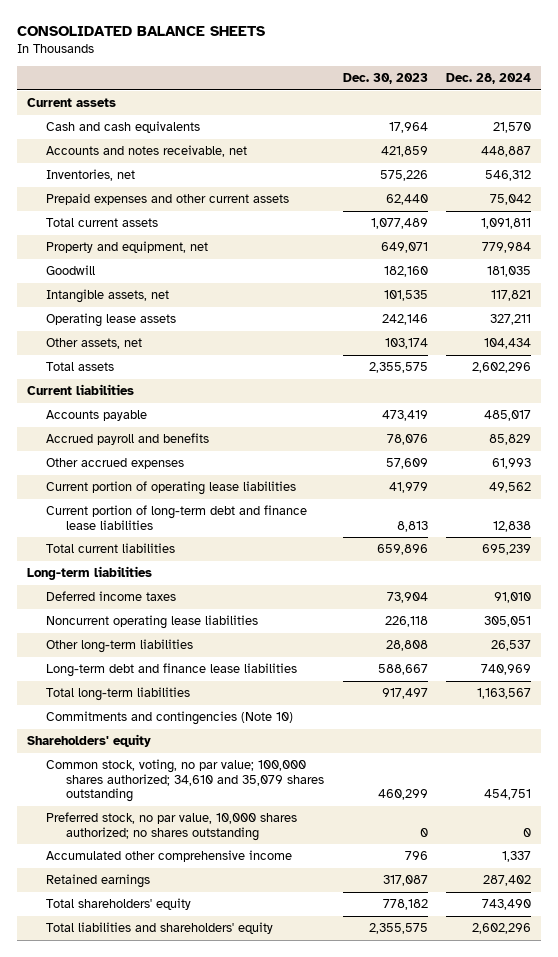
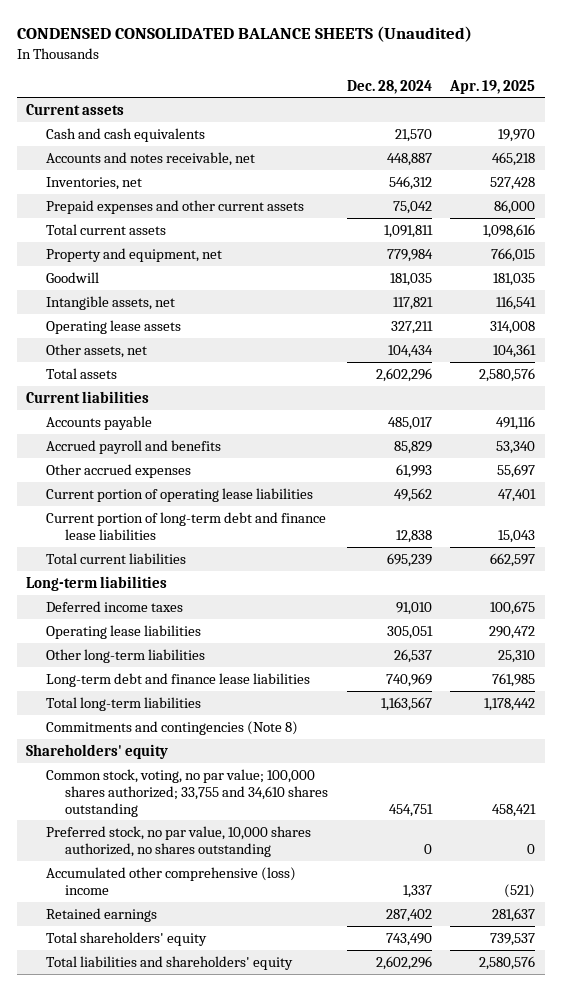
[17,26,266,37] CONSOLIDATED BALANCE SHEETS -> [16,26,472,43] CONDENSED CONSOLIDATED BALANCE SHEETS (Unaudited)
[342,72,428,84] Dec. 30, 2023 -> none
none -> [449,79,536,94] Apr. 19, 2025
[46,615,259,630] Noncurrent operating lease liabilities -> [45,624,201,639] Operating lease liabilities
[46,711,294,726] Commitments and contingencies (Note 10) -> [45,720,298,735] Commitments and contingencies (Note 8)
[46,759,324,803] Common stock, voting, no par value; 100,000 shares authorized; 34,610 and 35,079 shares outstanding -> [45,768,329,817] Common stock, voting, no par value; 100,000 shares authorized; 33,755 and 34,610 shares outstanding
[46,812,298,841] Preferred stock, no par value, 10,000 shares authorized; no shares outstanding -> [45,825,311,857] Preferred stock, no par value, 10,000 shares authorized, no shares outstanding
[46,850,293,863] Accumulated other comprehensive income -> [45,866,296,895] Accumulated other comprehensive (loss) income

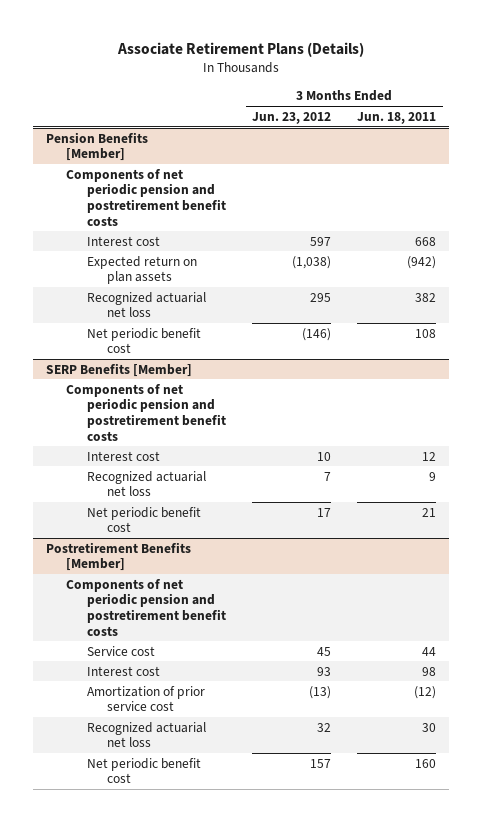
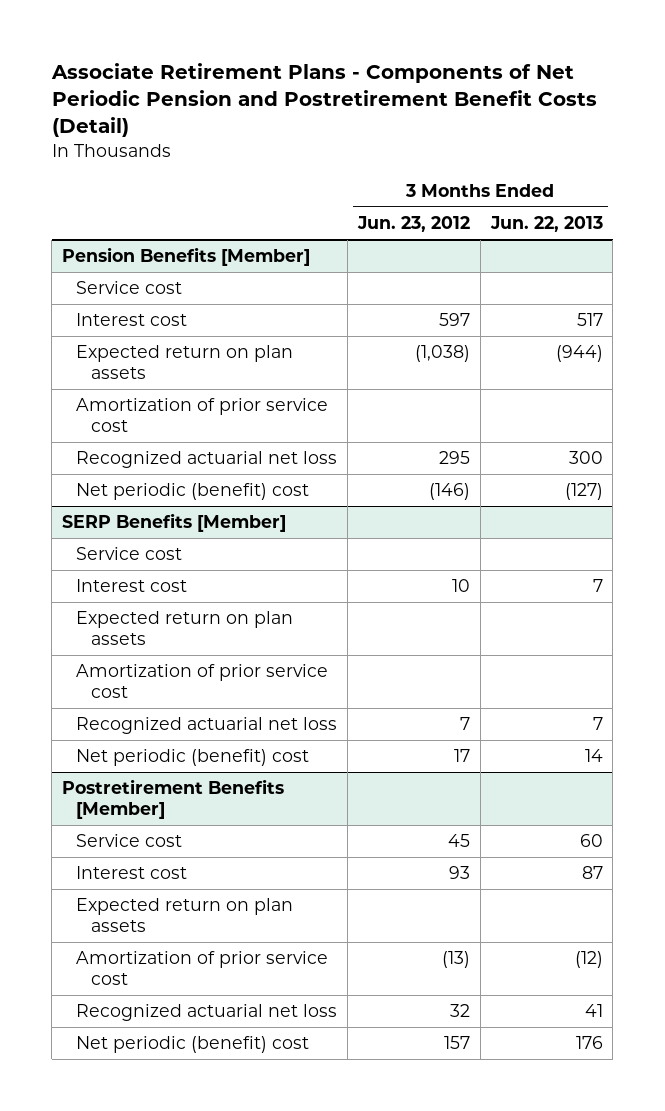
[117,42,365,58] Associate Retirement Plans (Details) -> [50,62,597,138] Associate Retirement Plans - Components of Net Periodic Pension and Postretirement Benefit Costs (Detail)
[357,111,437,124] Jun. 18, 2011 -> none
none -> [489,216,603,233] Jun. 22, 2013
[66,168,226,226] Components of net periodic pension and postretirement benefit costs -> none
none -> [76,281,183,295] Service cost
none -> [76,398,329,433] Amortization of prior service cost
[86,327,201,354] Net periodic benefit cost -> [76,483,310,501] Net periodic (benefit) cost
[66,383,226,441] Components of net periodic pension and postretirement benefit costs -> none
none -> [76,547,183,561] Service cost
none -> [76,611,294,646] Expected return on plan assets
none -> [76,664,329,699] Amortization of prior service cost
[86,506,201,533] Net periodic benefit cost -> [76,749,310,767] Net periodic (benefit) cost
[66,578,226,636] Components of net periodic pension and postretirement benefit costs -> none
none -> [76,898,294,933] Expected return on plan assets
[86,757,201,784] Net periodic benefit cost -> [76,1036,310,1054] Net periodic (benefit) cost

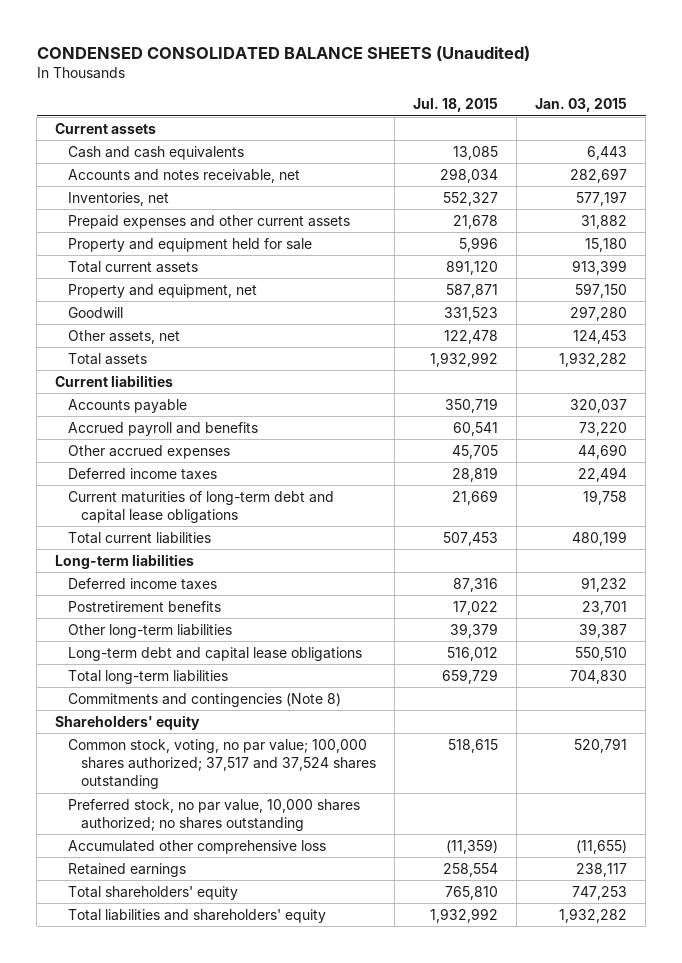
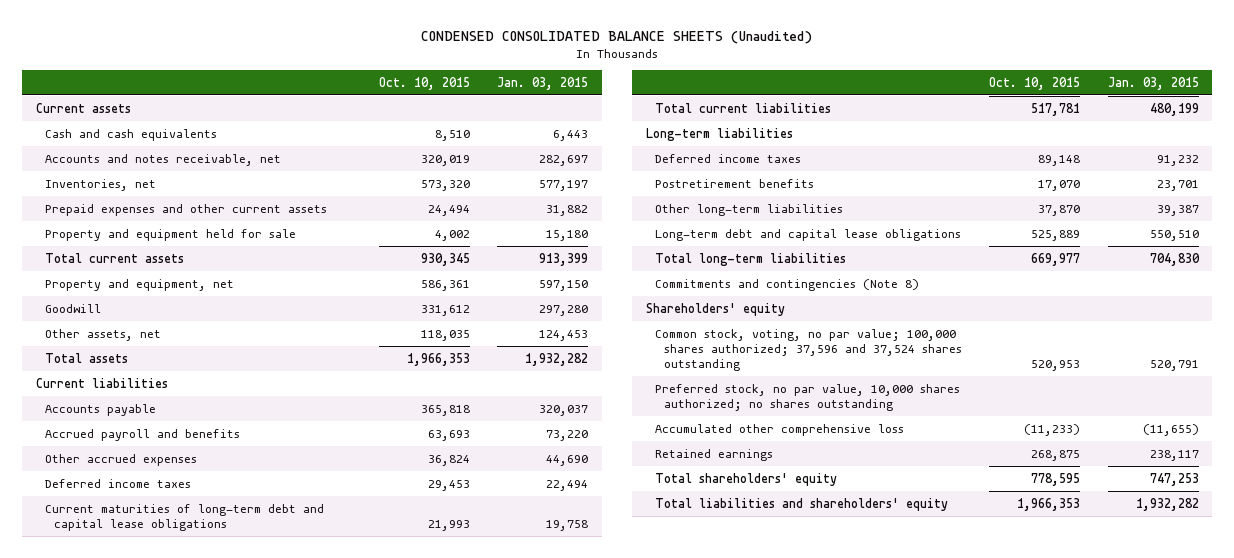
[412,98,498,113] Jul. 18, 2015 -> none
none -> [379,76,471,90] Oct. 10, 2015
[68,738,376,790] Common stock, voting, no par value; 100,000 shares authorized; 37,517 and 37,524 shares outstanding -> [655,328,963,371] Common stock, voting, no par value; 100,000 shares authorized; 37,596 and 37,524 shares outstanding

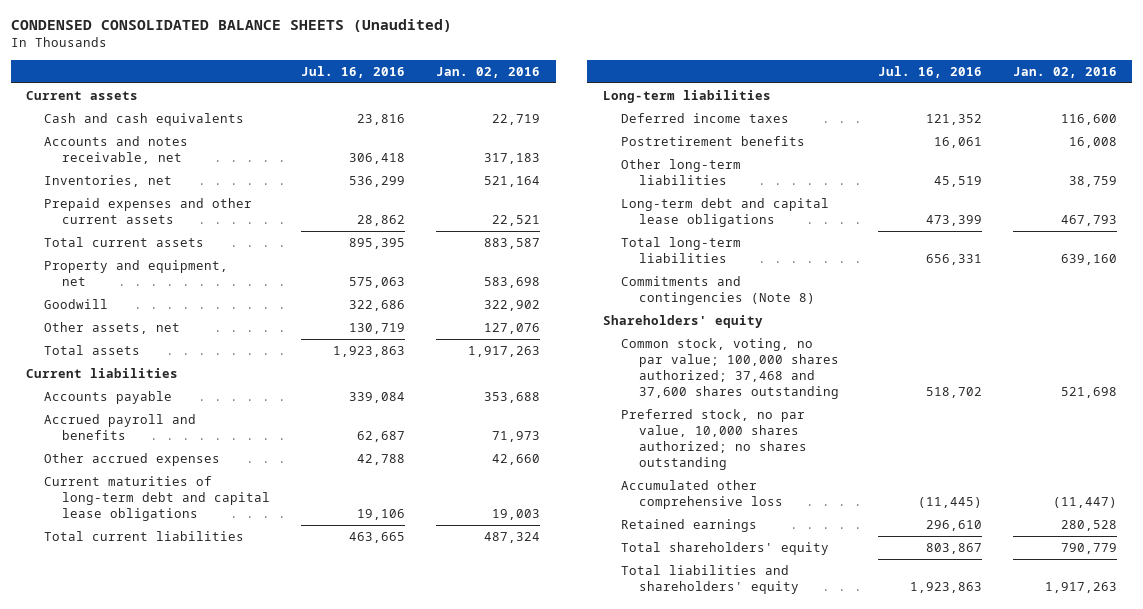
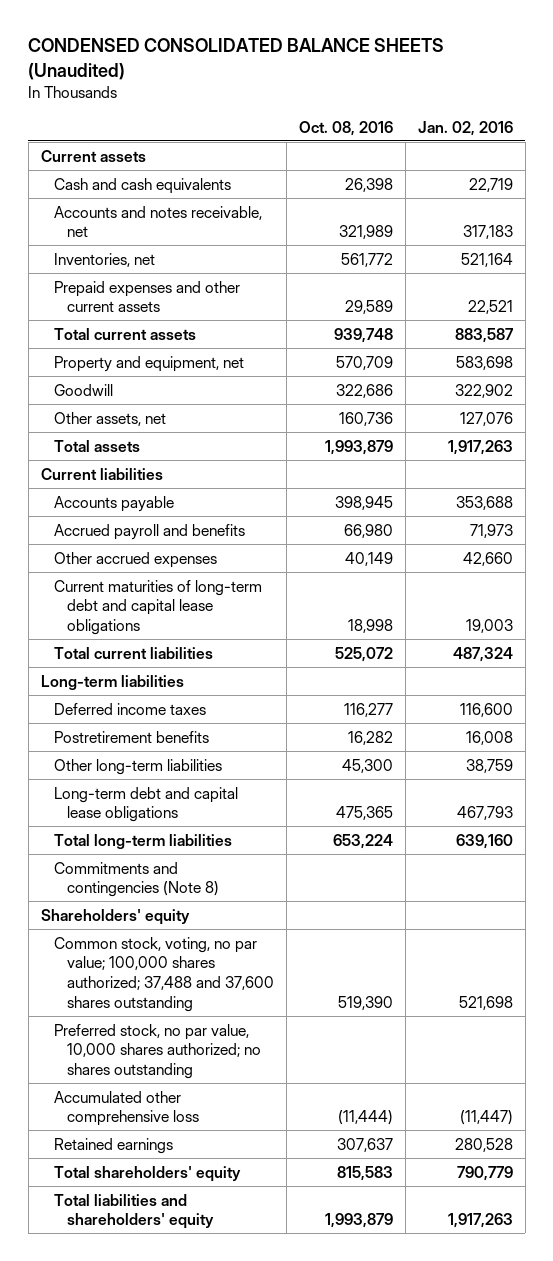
[301,65,406,78] Jul. 16, 2016 -> none
none -> [299,120,394,136] Oct. 08, 2016
[620,338,839,399] Common stock, voting, no par value; 100,000 shares authorized; 37,468 and 37,600 shares outstanding -> [54,936,275,1012] Common stock, voting, no par value; 100,000 shares authorized; 37,488 and 37,600 shares outstanding

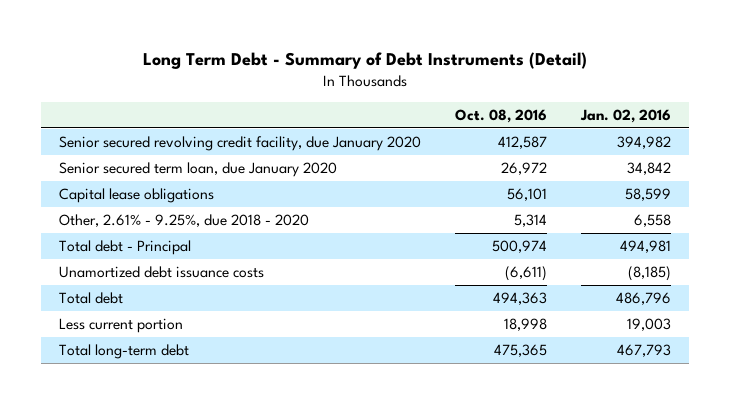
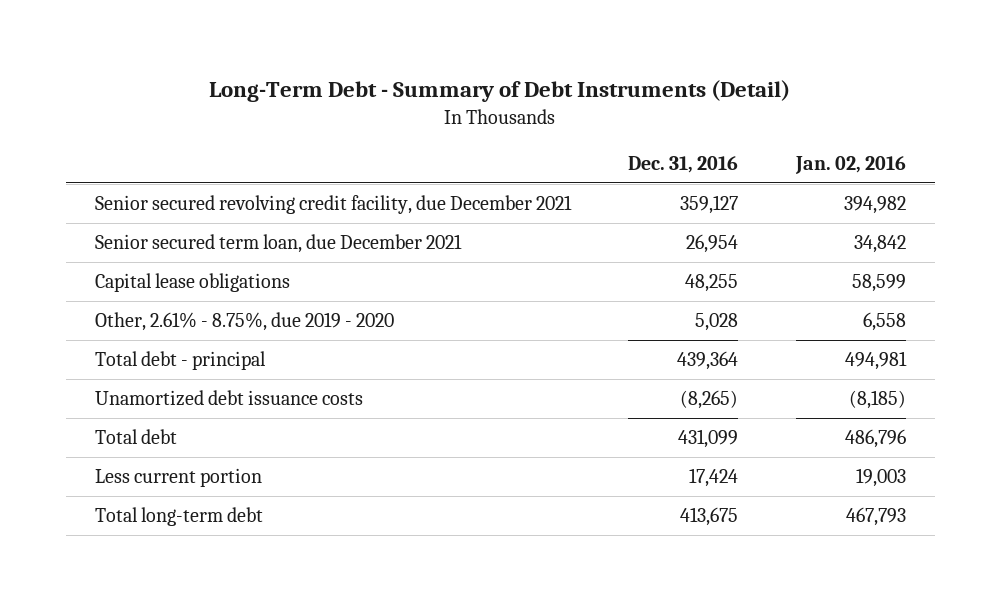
[142,52,587,70] Long Term Debt - Summary of Debt Instruments (Detail) -> [209,79,791,102] Long-Term Debt - Summary of Debt Instruments (Detail)
[454,108,547,123] Oct. 08, 2016 -> none
none -> [628,156,739,174] Dec. 31, 2016
[58,136,421,152] Senior secured revolving credit facility, due January 2020 -> [94,195,572,215] Senior secured revolving credit facility, due December 2021
[58,162,337,178] Senior secured term loan, due January 2020 -> [94,234,462,254] Senior secured term loan, due December 2021
[58,214,309,228] Other, 2.61% - 9.25%, due 2018 - 2020 -> [94,312,394,332] Other, 2.61% - 8.75%, due 2019 - 2020
[58,240,191,256] Total debt - Principal -> [94,351,266,371] Total debt - principal

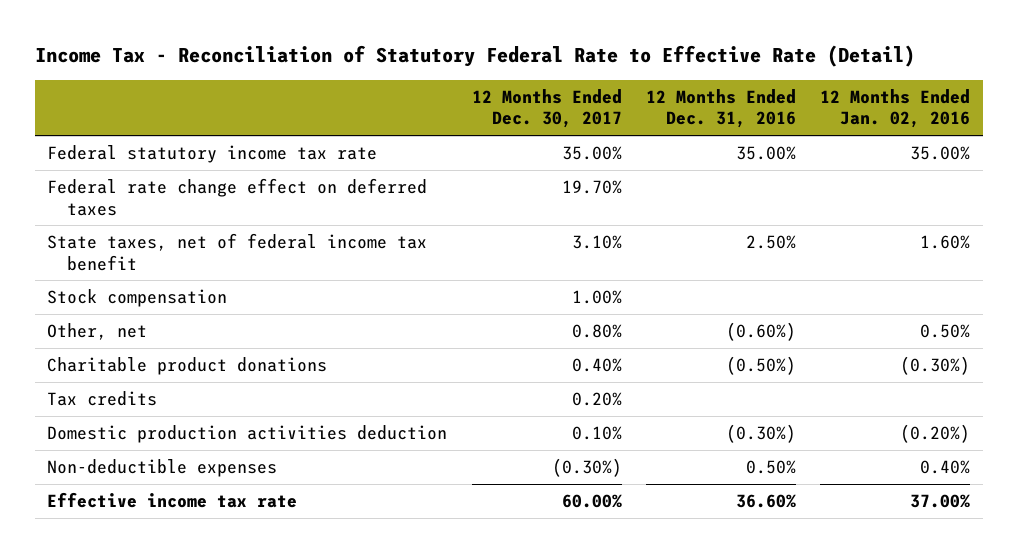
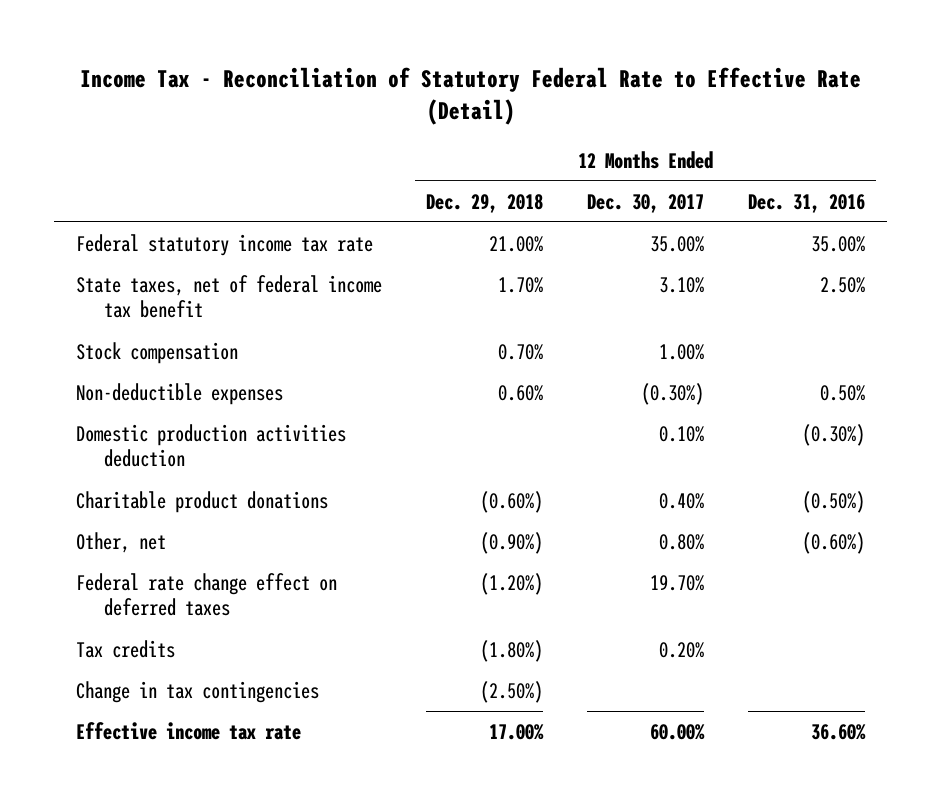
[820,88,971,129] 12 Months Ended Jan. 02, 2016 -> none
none -> [426,193,544,213] Dec. 29, 2018
[47,459,278,478] Non-deductible expenses -> [76,382,284,405] Non-deductible expenses
[47,425,448,444] Domestic production activities deduction -> [76,423,347,468] Domestic production activities deduction
[47,323,148,341] Other, net -> [76,531,167,553] Other, net
[47,178,428,216] Federal rate change effect on deferred taxes -> [76,572,338,617] Federal rate change effect on deferred taxes
none -> [76,680,320,703] Change in tax contingencies

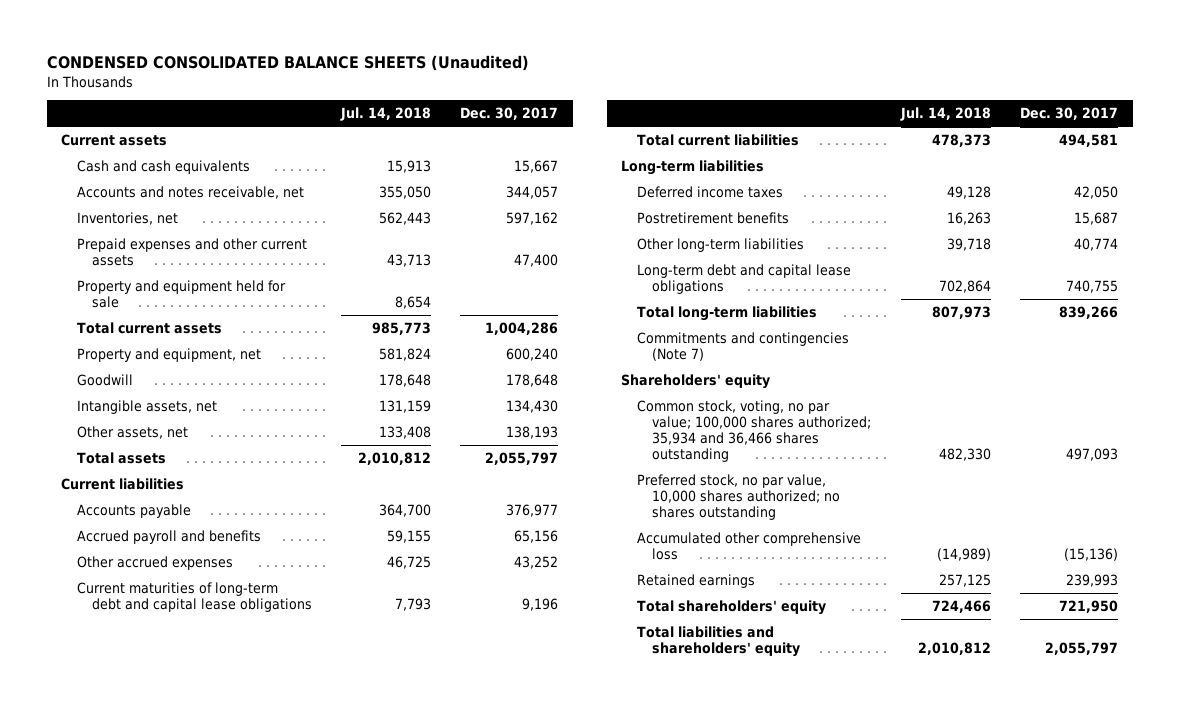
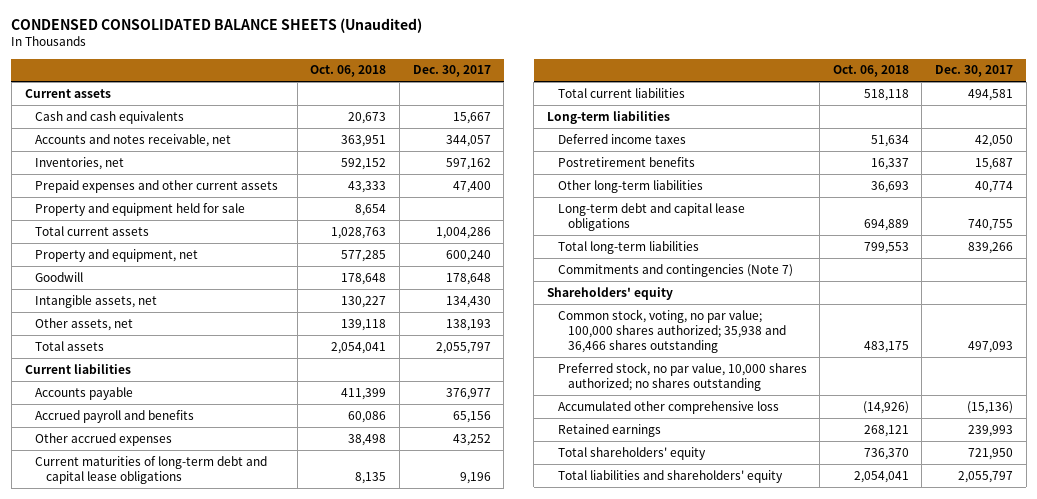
[339,107,431,122] Jul. 14, 2018 -> none
none -> [310,65,387,78] Oct. 06, 2018
[636,399,872,462] Common stock, voting, no par value; 100,000 shares authorized; 35,934 and 36,466 shares outstanding -> [557,308,787,354] Common stock, voting, no par value; 100,000 shares authorized; 35,938 and 36,466 shares outstanding

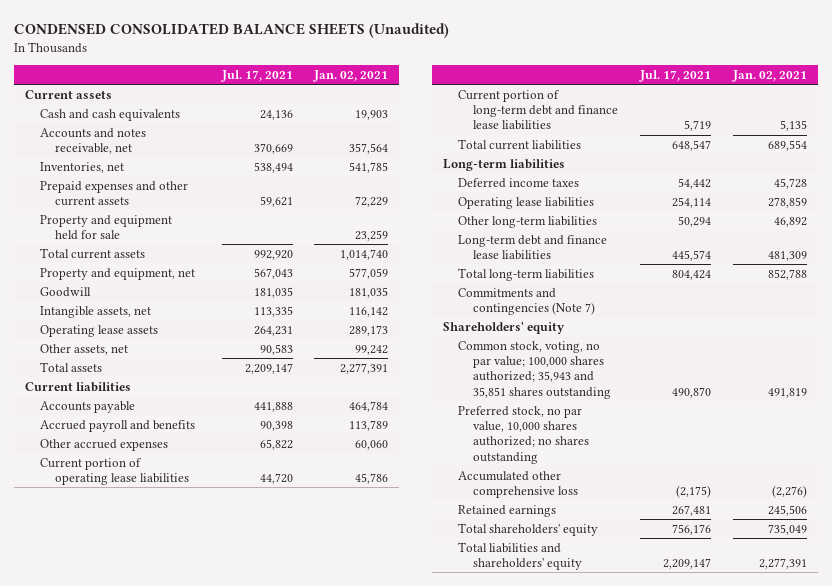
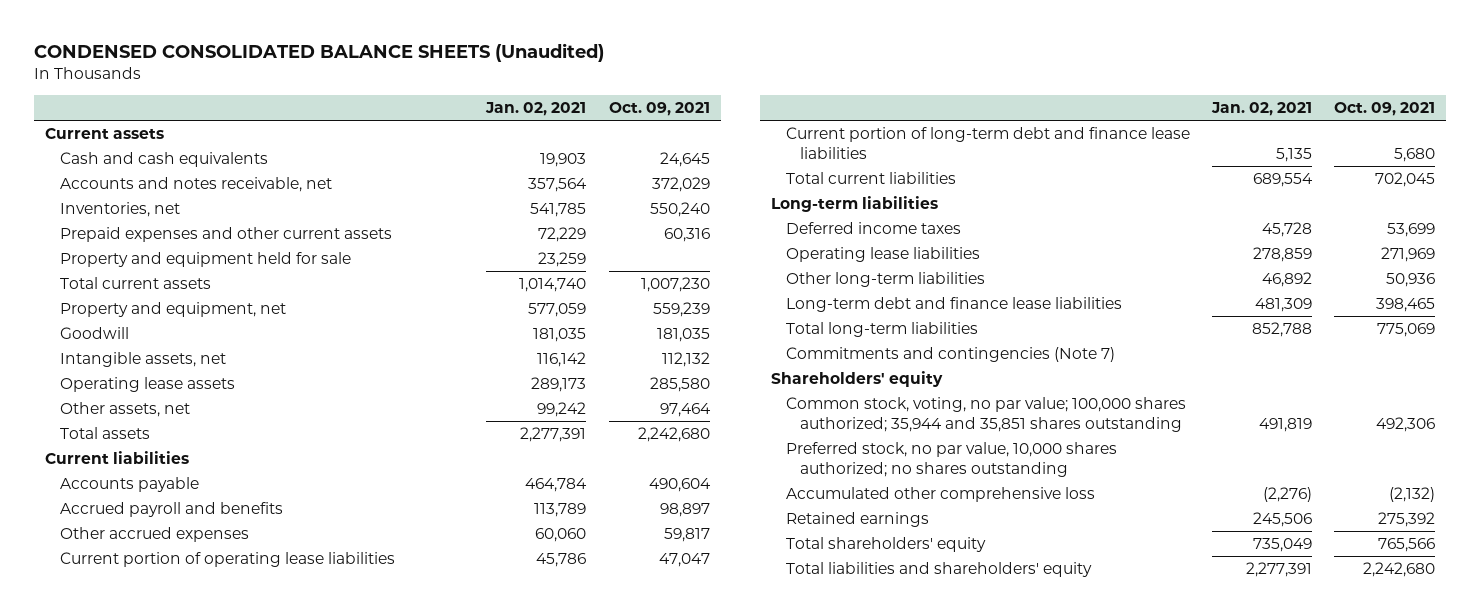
[220,70,293,83] Jul. 17, 2021 -> none
none -> [608,102,710,117] Oct. 09, 2021
[458,340,612,399] Common stock, voting, no par value; 100,000 shares authorized; 35,943 and 35,851 shares outstanding -> [785,397,1186,432] Common stock, voting, no par value; 100,000 shares authorized; 35,944 and 35,851 shares outstanding

